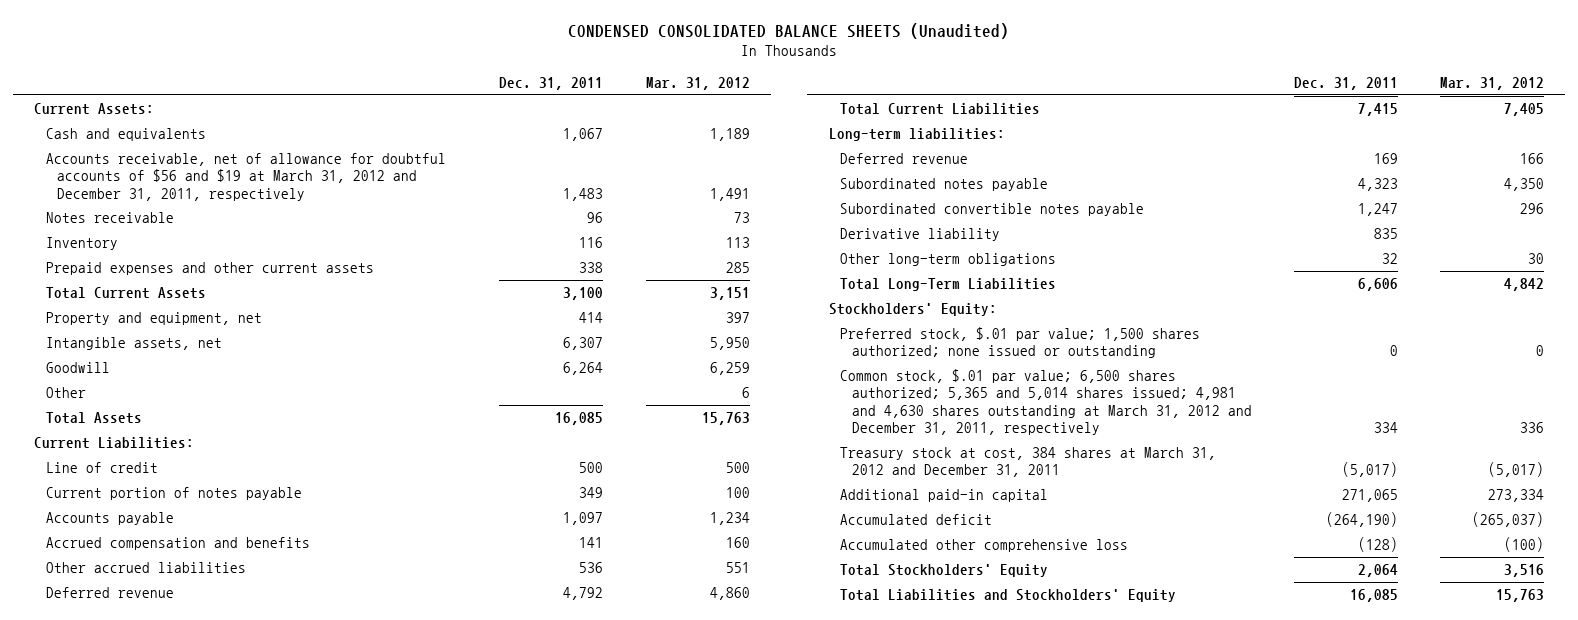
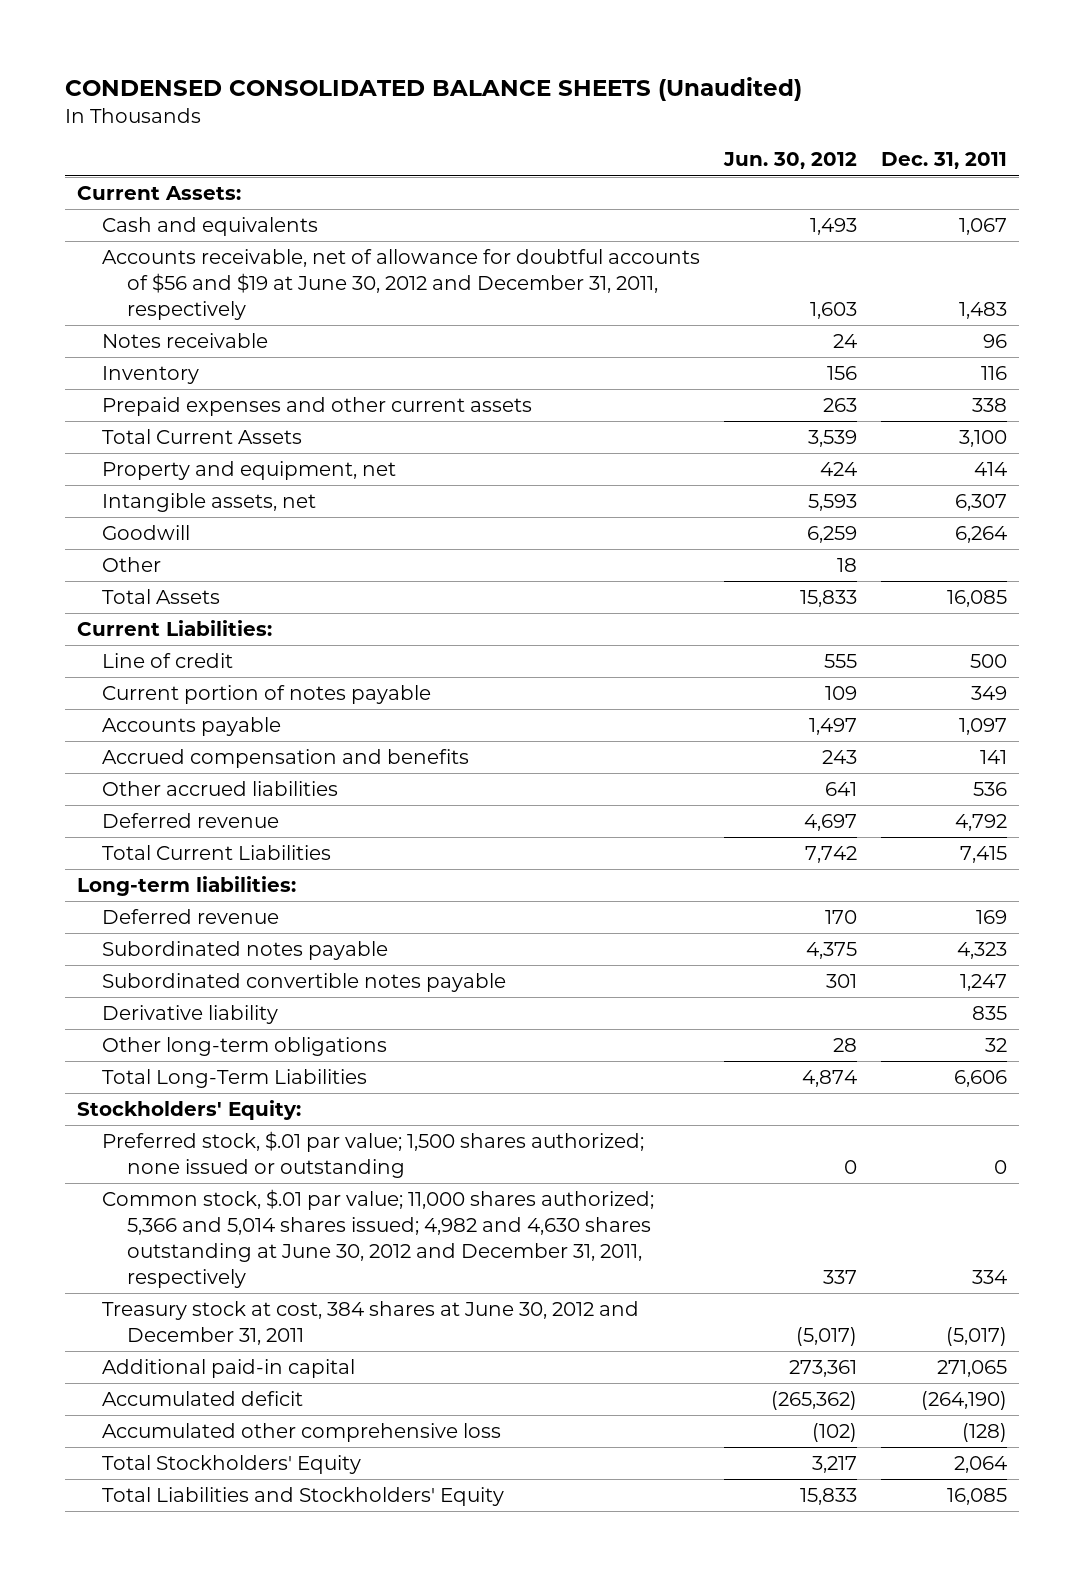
[645,77,750,91] Mar. 31, 2012 -> none
none -> [722,152,857,170] Jun. 30, 2012
[45,153,446,201] Accounts receivable, net of allowance for doubtful accounts of $56 and $19 at March 31, 2012 and December 31, 2011, respectively -> [101,249,700,320] Accounts receivable, net of allowance for doubtful accounts of $56 and $19 at June 30, 2012 and December 31, 2011, respectively
[840,369,1252,435] Common stock, $.01 par value; 6,500 shares authorized; 5,365 and 5,014 shares issued; 4,981 and 4,630 shares outstanding at March 31, 2012 and December 31, 2011, respectively -> [101,1189,654,1288] Common stock, $.01 par value; 11,000 shares authorized; 5,366 and 5,014 shares issued; 4,982 and 4,630 shares outstanding at June 30, 2012 and December 31, 2011, respectively
[840,447,1217,478] Treasury stock at cost, 384 shares at March 31, 2012 and December 31, 2011 -> [101,1301,639,1346] Treasury stock at cost, 384 shares at June 30, 2012 and December 31, 2011

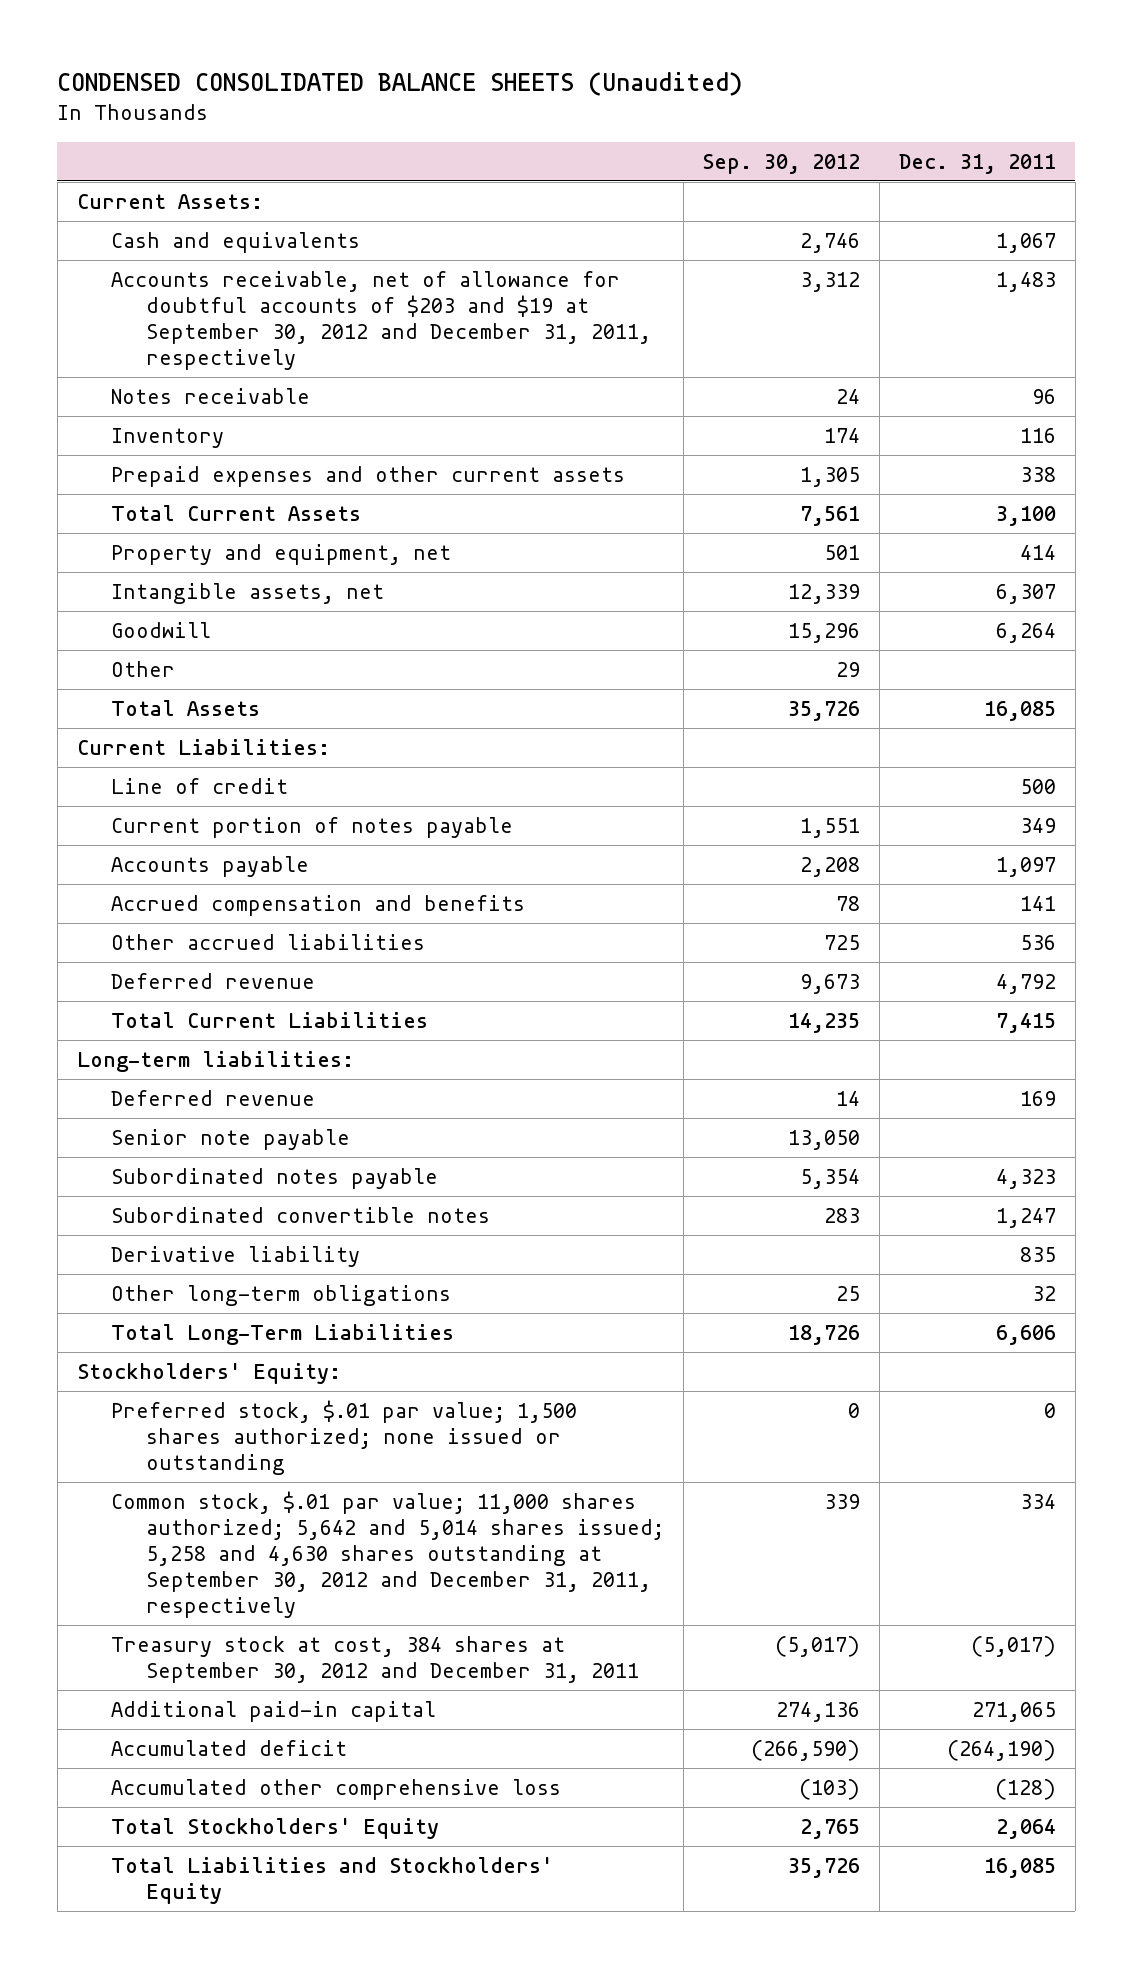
[722,152,857,170] Jun. 30, 2012 -> none
none -> [702,153,861,174] Sep. 30, 2012
[101,249,700,320] Accounts receivable, net of allowance for doubtful accounts of $56 and $19 at June 30, 2012 and December 31, 2011, respectively -> [111,270,651,370] Accounts receivable, net of allowance for doubtful accounts of $203 and $19 at September 30, 2012 and December 31, 2011, respectively
none -> [111,1128,351,1150] Senior note payable
[101,973,506,993] Subordinated convertible notes payable -> [111,1206,491,1223] Subordinated convertible notes
[101,1189,654,1288] Common stock, $.01 par value; 11,000 shares authorized; 5,366 and 5,014 shares issued; 4,982 and 4,630 shares outstanding at June 30, 2012 and December 31, 2011, respectively -> [111,1490,664,1618] Common stock, $.01 par value; 11,000 shares authorized; 5,642 and 5,014 shares issued; 5,258 and 4,630 shares outstanding at September 30, 2012 and December 31, 2011, respectively
[101,1301,639,1346] Treasury stock at cost, 384 shares at June 30, 2012 and December 31, 2011 -> [111,1635,639,1683] Treasury stock at cost, 384 shares at September 30, 2012 and December 31, 2011

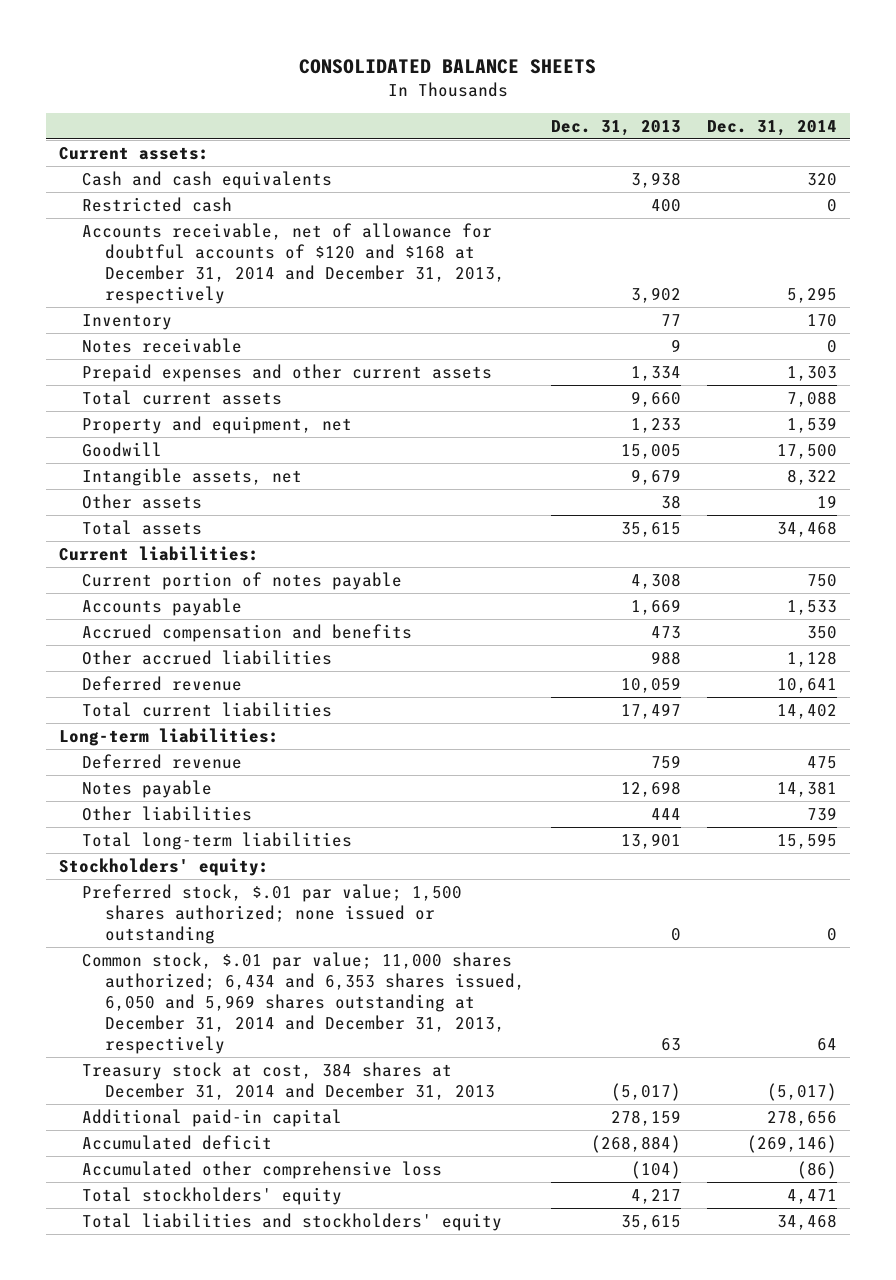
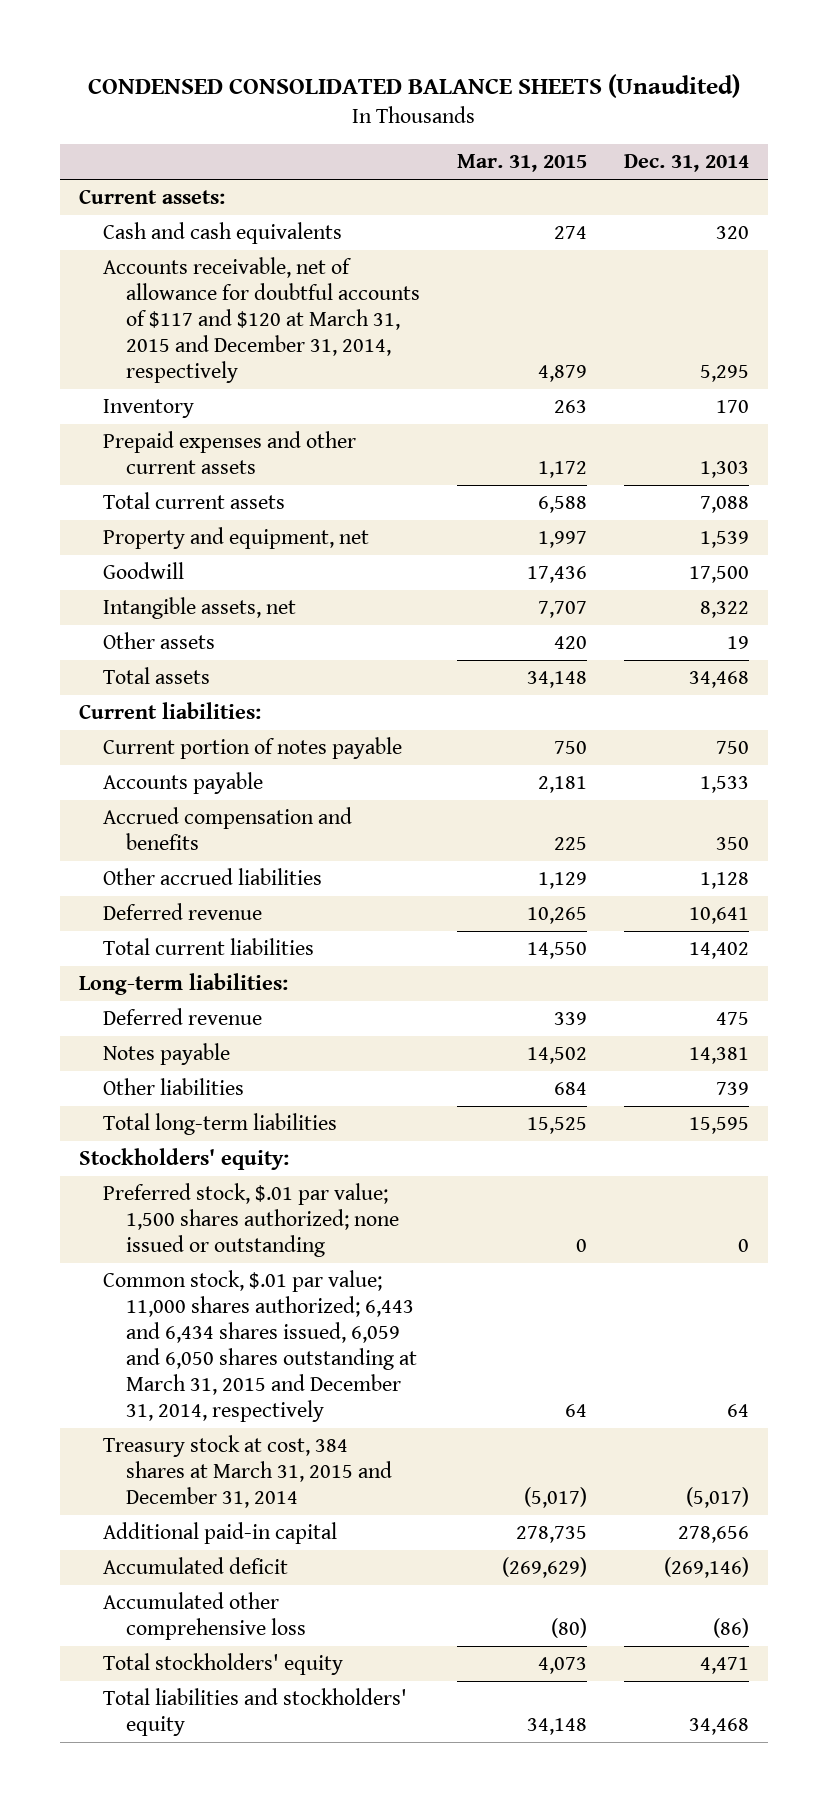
[299,58,597,74] CONSOLIDATED BALANCE SHEETS -> [88,73,741,98] CONDENSED CONSOLIDATED BALANCE SHEETS (Unaudited)
[550,119,681,136] Dec. 31, 2013 -> none
none -> [457,154,588,173] Mar. 31, 2015
[81,196,232,212] Restricted cash -> none
[81,222,505,305] Accounts receivable, net of allowance for doubtful accounts of $120 and $168 at December 31, 2014 and December 31, 2013, respectively -> [102,257,421,384] Accounts receivable, net of allowance for doubtful accounts of $117 and $120 at March 31, 2015 and December 31, 2014, respectively
[81,337,242,353] Notes receivable -> none
[81,951,525,1055] Common stock, $.01 par value; 11,000 shares authorized; 6,434 and 6,353 shares issued, 6,050 and 5,969 shares outstanding at December 31, 2014 and December 31, 2013, respectively -> [102,1270,418,1423] Common stock, $.01 par value; 11,000 shares authorized; 6,443 and 6,434 shares issued, 6,059 and 6,050 shares outstanding at March 31, 2015 and December 31, 2014, respectively
[81,1061,495,1101] Treasury stock at cost, 384 shares at December 31, 2014 and December 31, 2013 -> [102,1435,393,1509] Treasury stock at cost, 384 shares at March 31, 2015 and December 31, 2014

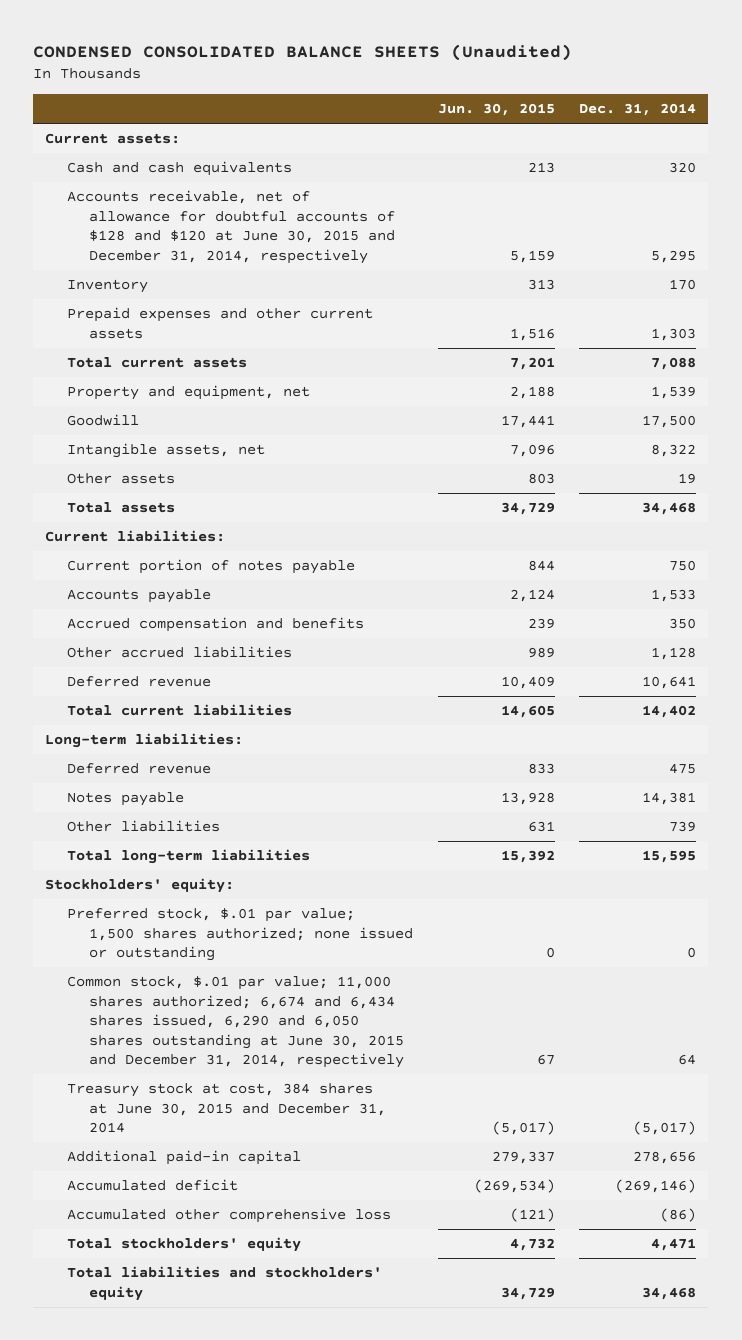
[457,154,588,173] Mar. 31, 2015 -> none
none -> [437,103,555,117] Jun. 30, 2015
[102,257,421,384] Accounts receivable, net of allowance for doubtful accounts of $117 and $120 at March 31, 2015 and December 31, 2014, respectively -> [67,190,396,264] Accounts receivable, net of allowance for doubtful accounts of $128 and $120 at June 30, 2015 and December 31, 2014, respectively
[102,1270,418,1423] Common stock, $.01 par value; 11,000 shares authorized; 6,443 and 6,434 shares issued, 6,059 and 6,050 shares outstanding at March 31, 2015 and December 31, 2014, respectively -> [67,976,405,1068] Common stock, $.01 par value; 11,000 shares authorized; 6,674 and 6,434 shares issued, 6,290 and 6,050 shares outstanding at June 30, 2015 and December 31, 2014, respectively
[102,1435,393,1509] Treasury stock at cost, 384 shares at March 31, 2015 and December 31, 2014 -> [67,1083,387,1134] Treasury stock at cost, 384 shares at June 30, 2015 and December 31, 2014

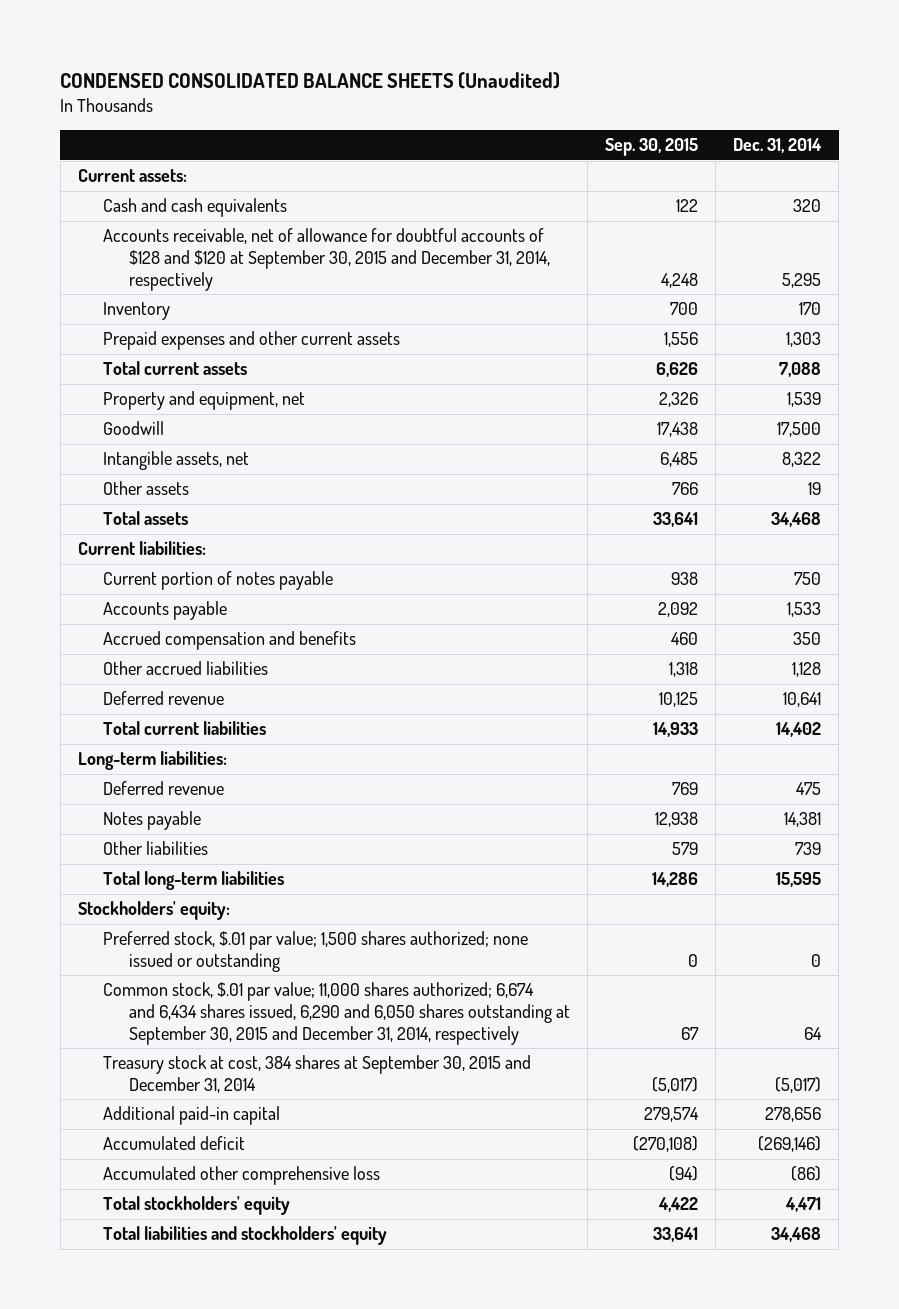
[437,103,555,117] Jun. 30, 2015 -> none
none -> [605,138,699,157] Sep. 30, 2015
[67,190,396,264] Accounts receivable, net of allowance for doubtful accounts of $128 and $120 at June 30, 2015 and December 31, 2014, respectively -> [103,228,551,291] Accounts receivable, net of allowance for doubtful accounts of $128 and $120 at September 30, 2015 and December 31, 2014, respectively
[67,976,405,1068] Common stock, $.01 par value; 11,000 shares authorized; 6,674 and 6,434 shares issued, 6,290 and 6,050 shares outstanding at June 30, 2015 and December 31, 2014, respectively -> [103,982,571,1045] Common stock, $.01 par value; 11,000 shares authorized; 6,674 and 6,434 shares issued, 6,290 and 6,050 shares outstanding at September 30, 2015 and December 31, 2014, respectively
[67,1083,387,1134] Treasury stock at cost, 384 shares at June 30, 2015 and December 31, 2014 -> [103,1055,532,1094] Treasury stock at cost, 384 shares at September 30, 2015 and December 31, 2014

